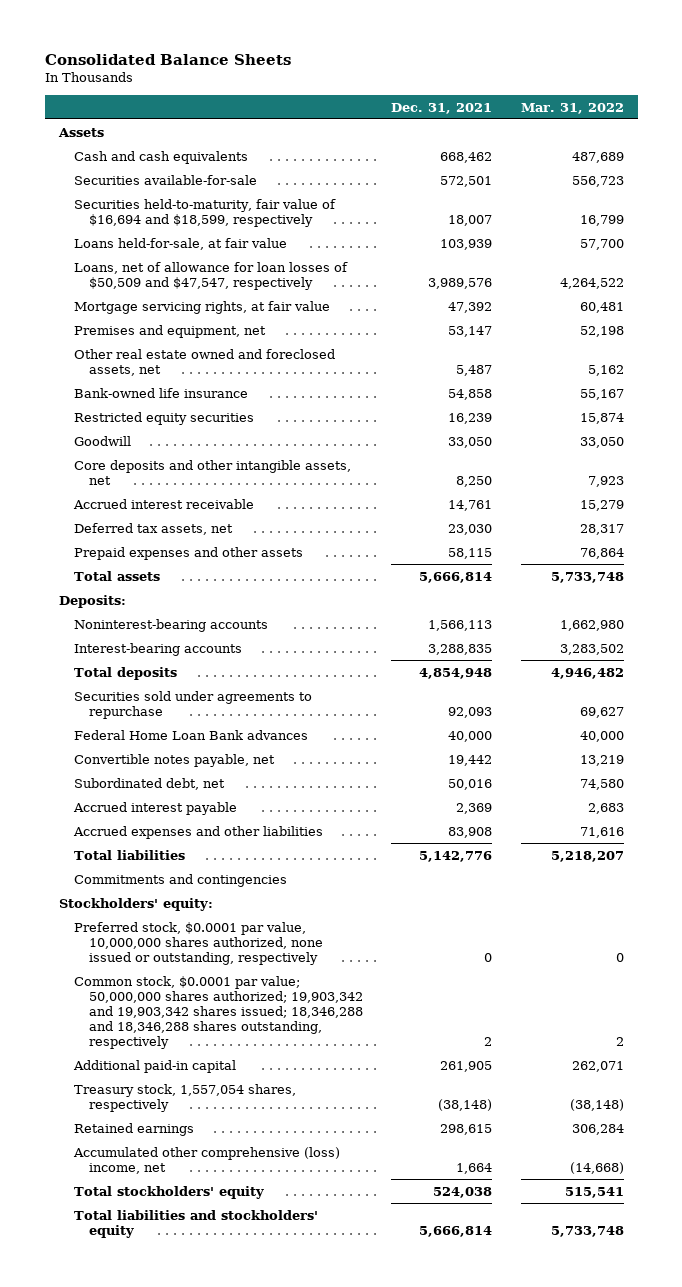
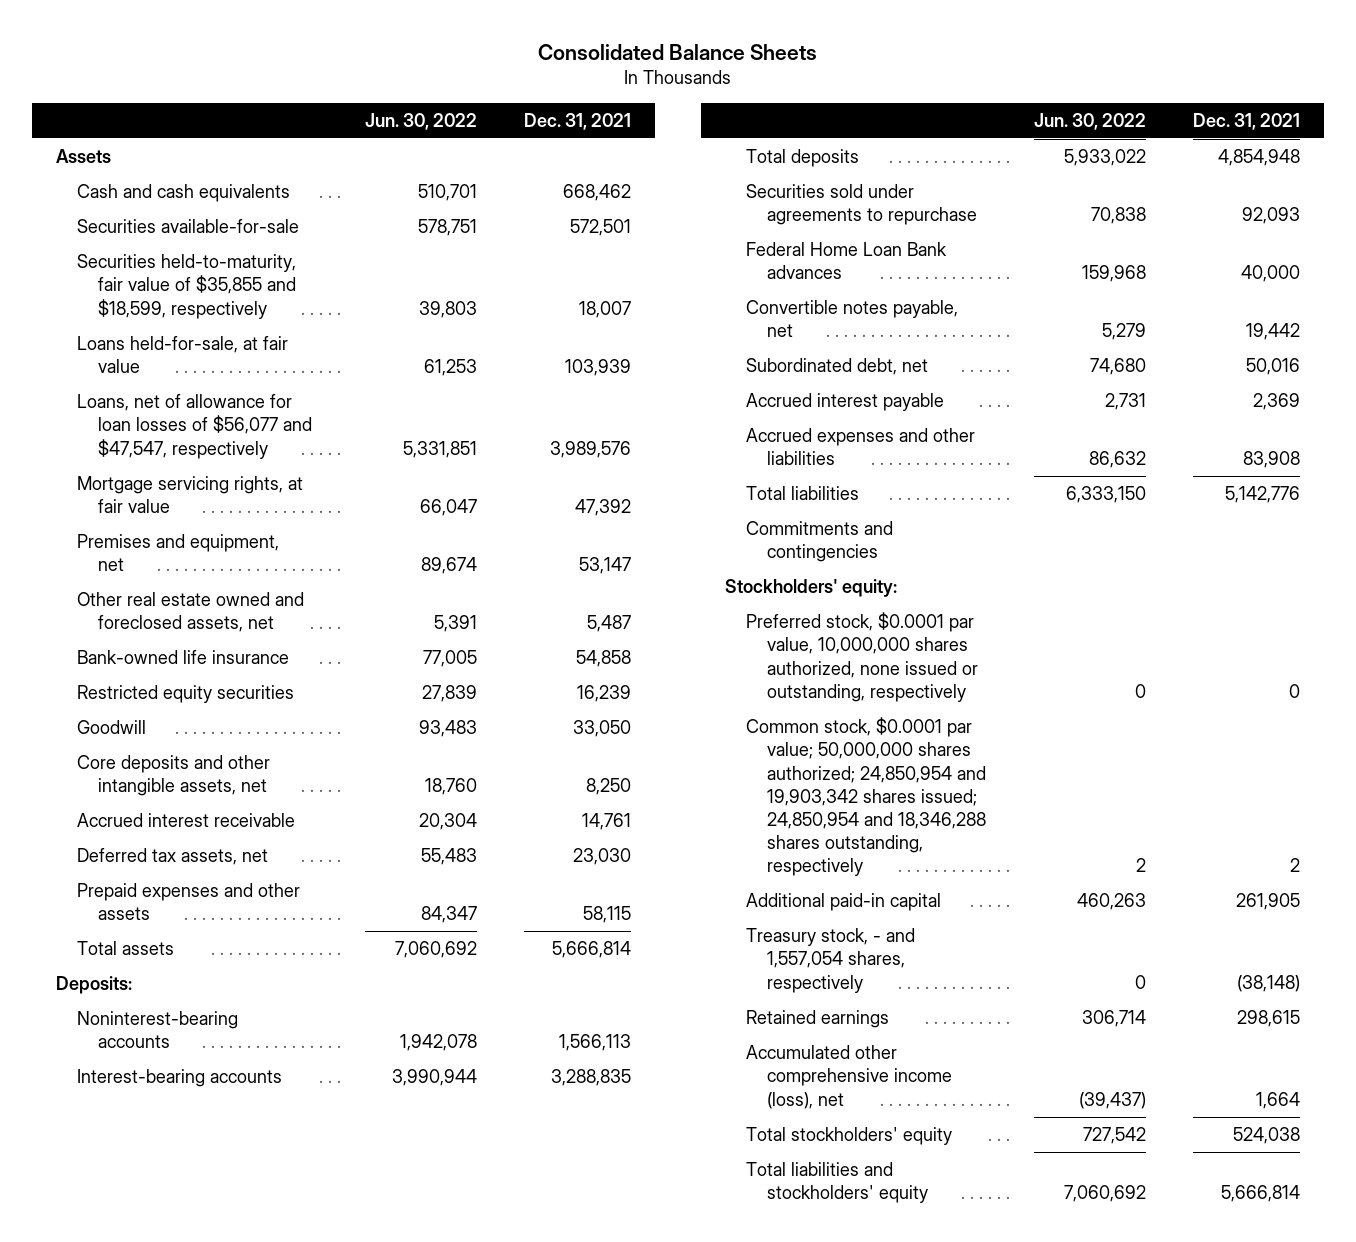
[520,102,624,114] Mar. 31, 2022 -> none
none -> [364,112,477,130] Jun. 30, 2022
[73,198,336,227] Securities held-to-maturity, fair value of $16,694 and $18,599, respectively -> [76,254,296,319] Securities held-to-maturity, fair value of $35,855 and $18,599, respectively
[73,261,348,290] Loans, net of allowance for loan losses of $50,509 and $47,547, respectively -> [76,394,312,459] Loans, net of allowance for loan losses of $56,077 and $47,547, respectively
[73,975,363,1049] Common stock, $0.0001 par value; 50,000,000 shares authorized; 19,903,342 and 19,903,342 shares issued; 18,346,288 and 18,346,288 shares outstanding, respectively -> [745,717,986,877] Common stock, $0.0001 par value; 50,000,000 shares authorized; 24,850,954 and 19,903,342 shares issued; 24,850,954 and 18,346,288 shares outstanding, respectively
[73,1083,296,1112] Treasury stock, 1,557,054 shares, respectively -> [745,928,915,993] Treasury stock, - and 1,557,054 shares, respectively
[72,1146,340,1174] Accumulated other comprehensive (loss) income, net -> [745,1045,952,1109] Accumulated other comprehensive income (loss), net

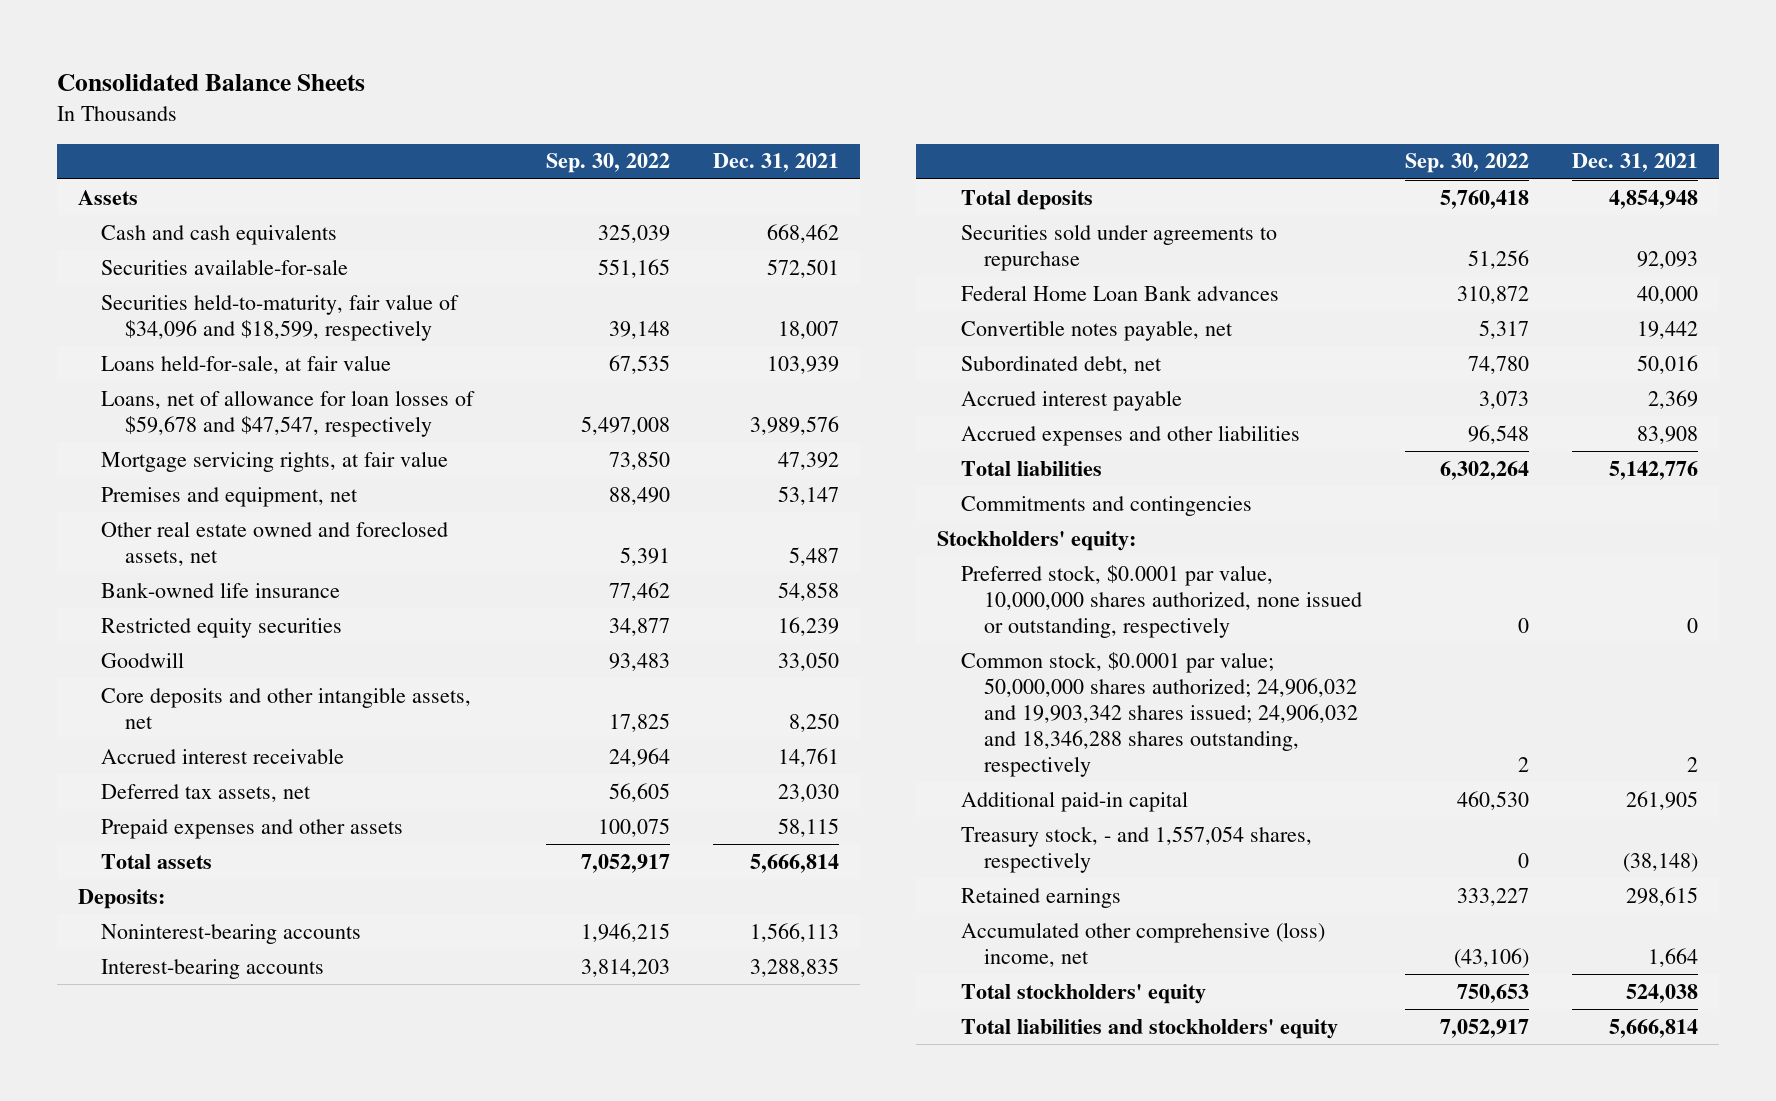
[364,112,477,130] Jun. 30, 2022 -> none
none -> [545,153,670,174] Sep. 30, 2022
[76,254,296,319] Securities held-to-maturity, fair value of $35,855 and $18,599, respectively -> [101,293,460,341] Securities held-to-maturity, fair value of $34,096 and $18,599, respectively
[76,394,312,459] Loans, net of allowance for loan losses of $56,077 and $47,547, respectively -> [101,389,476,437] Loans, net of allowance for loan losses of $59,678 and $47,547, respectively
[745,717,986,877] Common stock, $0.0001 par value; 50,000,000 shares authorized; 24,850,954 and 19,903,342 shares issued; 24,850,954 and 18,346,288 shares outstanding, respectively -> [960,651,1358,777] Common stock, $0.0001 par value; 50,000,000 shares authorized; 24,906,032 and 19,903,342 shares issued; 24,906,032 and 18,346,288 shares outstanding, respectively
[745,1045,952,1109] Accumulated other comprehensive income (loss), net -> [960,921,1325,967] Accumulated other comprehensive (loss) income, net

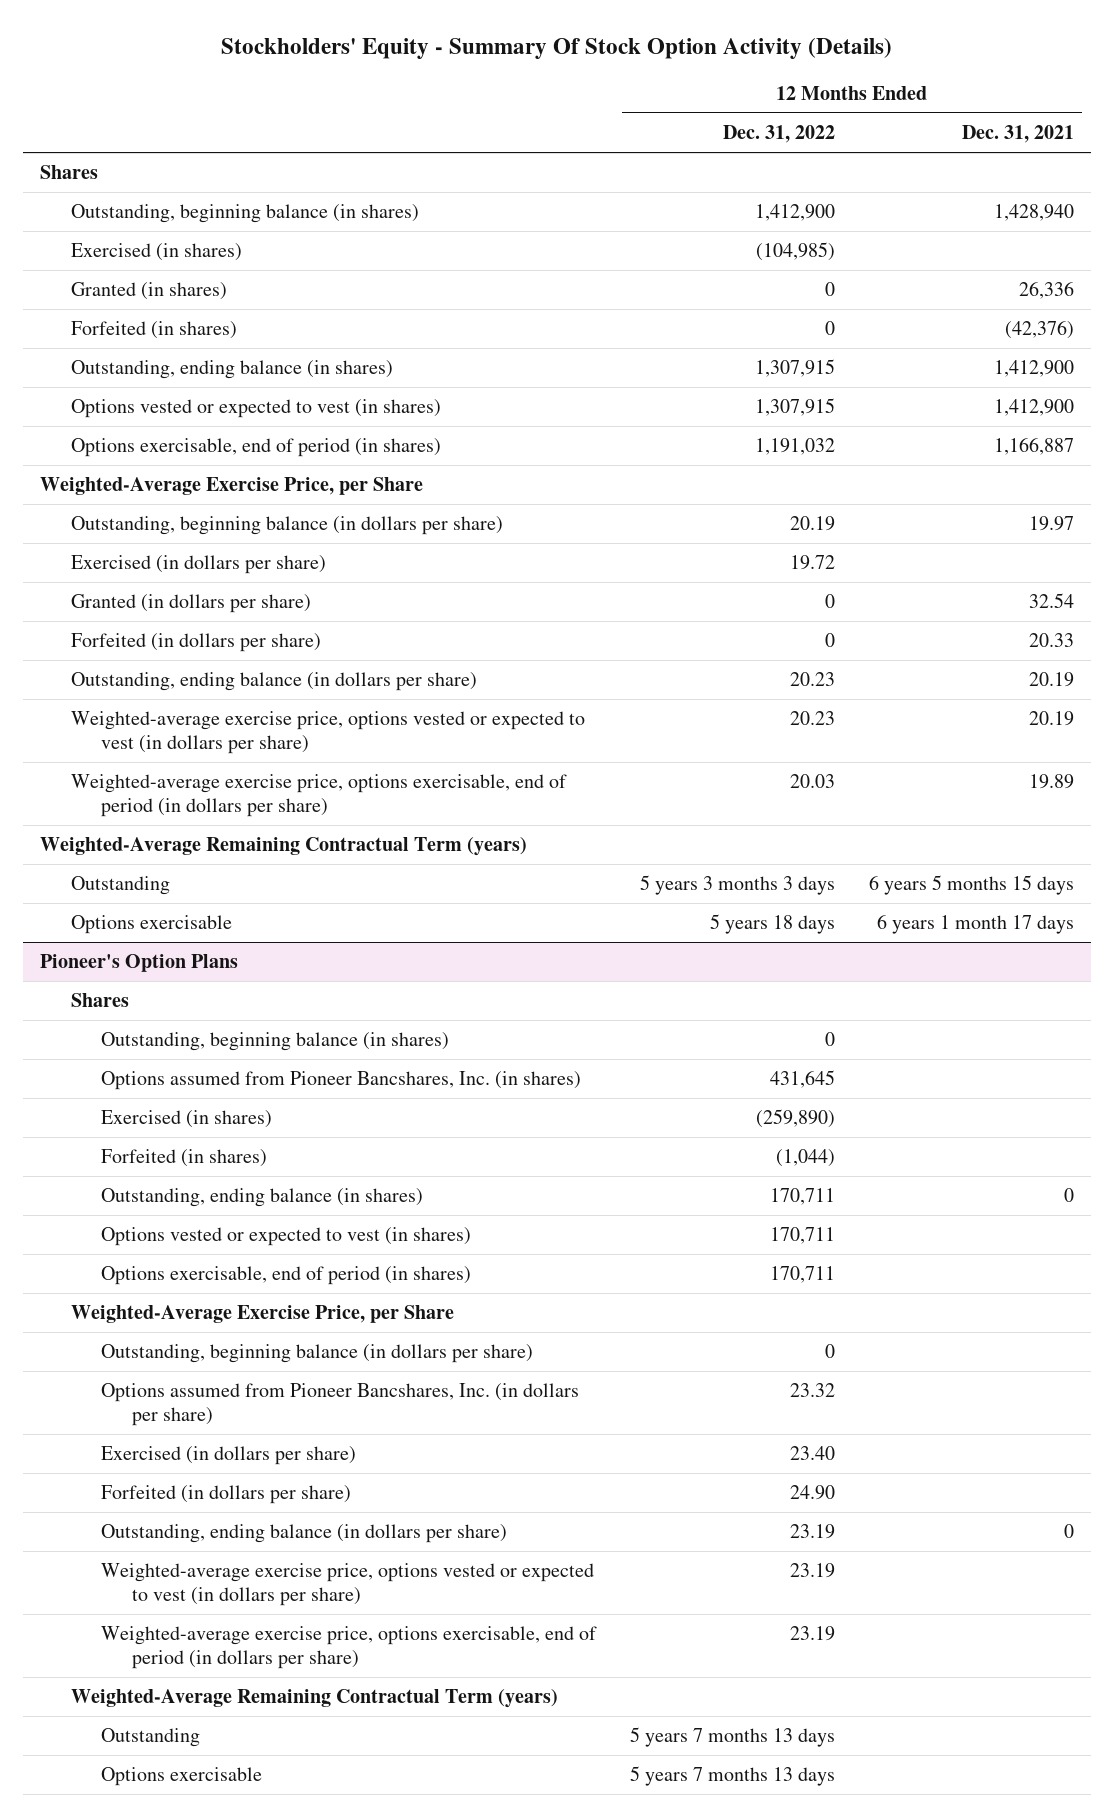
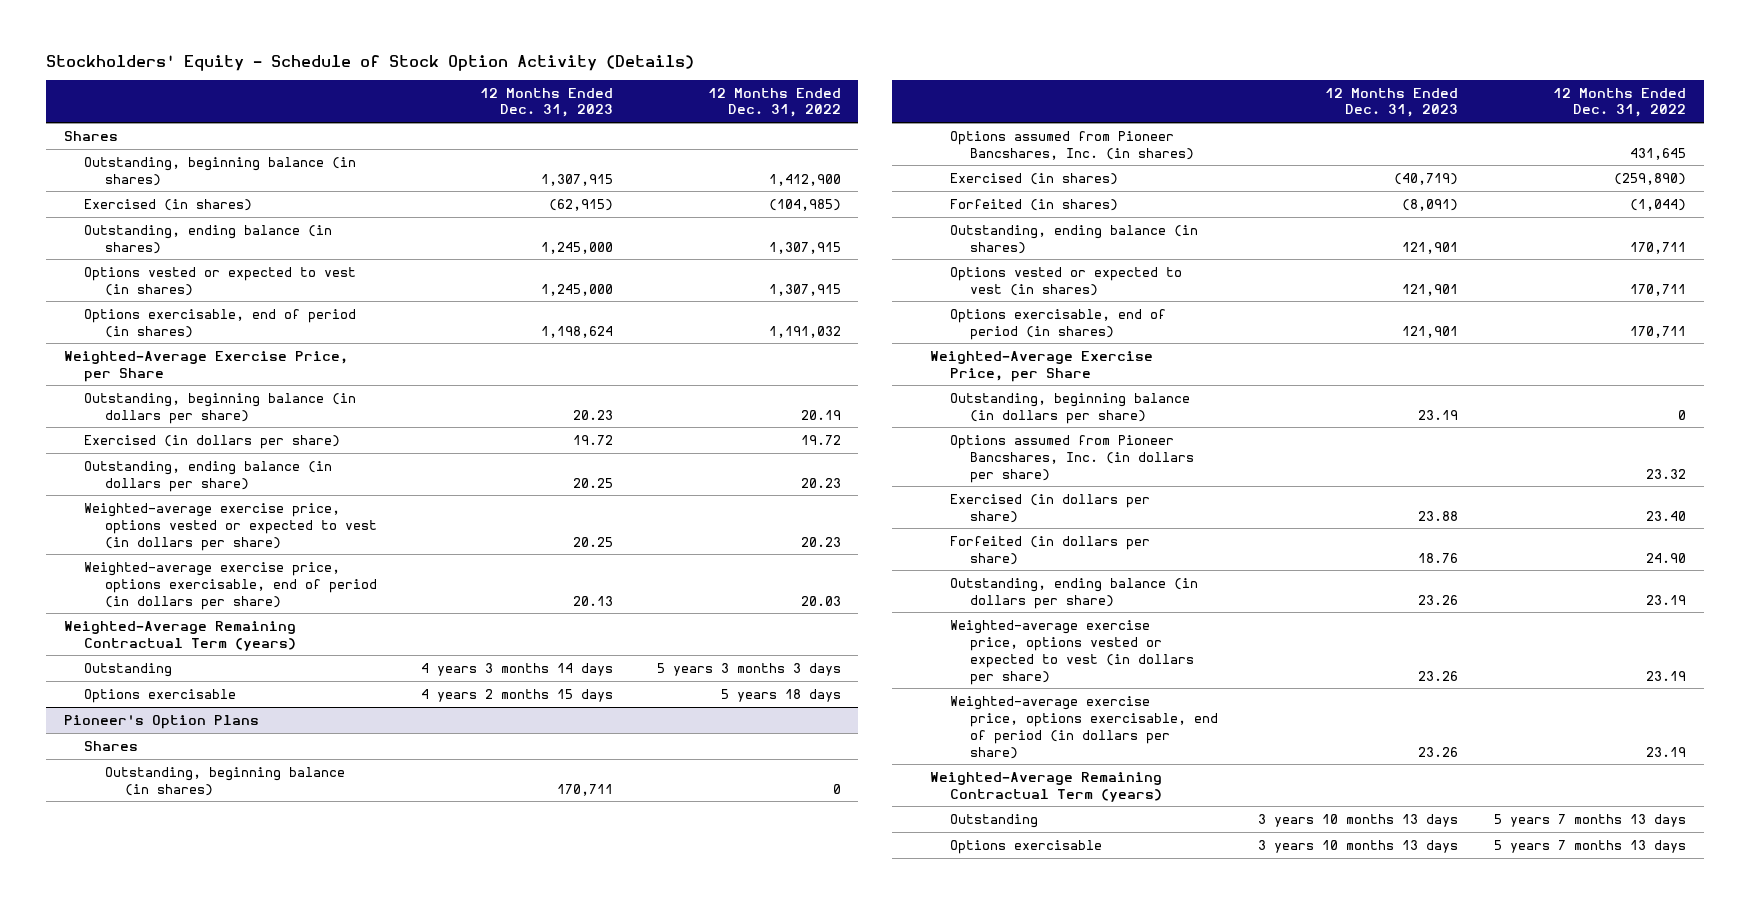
[221,37,893,59] Stockholders' Equity - Summary Of Stock Option Activity (Details) -> [46,54,695,71] Stockholders' Equity - Schedule of Stock Option Activity (Details)
[962,124,1075,143] Dec. 31, 2021 -> none
none -> [479,87,613,118] 12 Months Ended Dec. 31, 2023
[70,282,227,301] Granted (in shares) -> none
[70,321,237,340] Forfeited (in shares) -> none
[70,594,311,614] Granted (in dollars per share) -> none
[70,633,321,653] Forfeited (in dollars per share) -> none

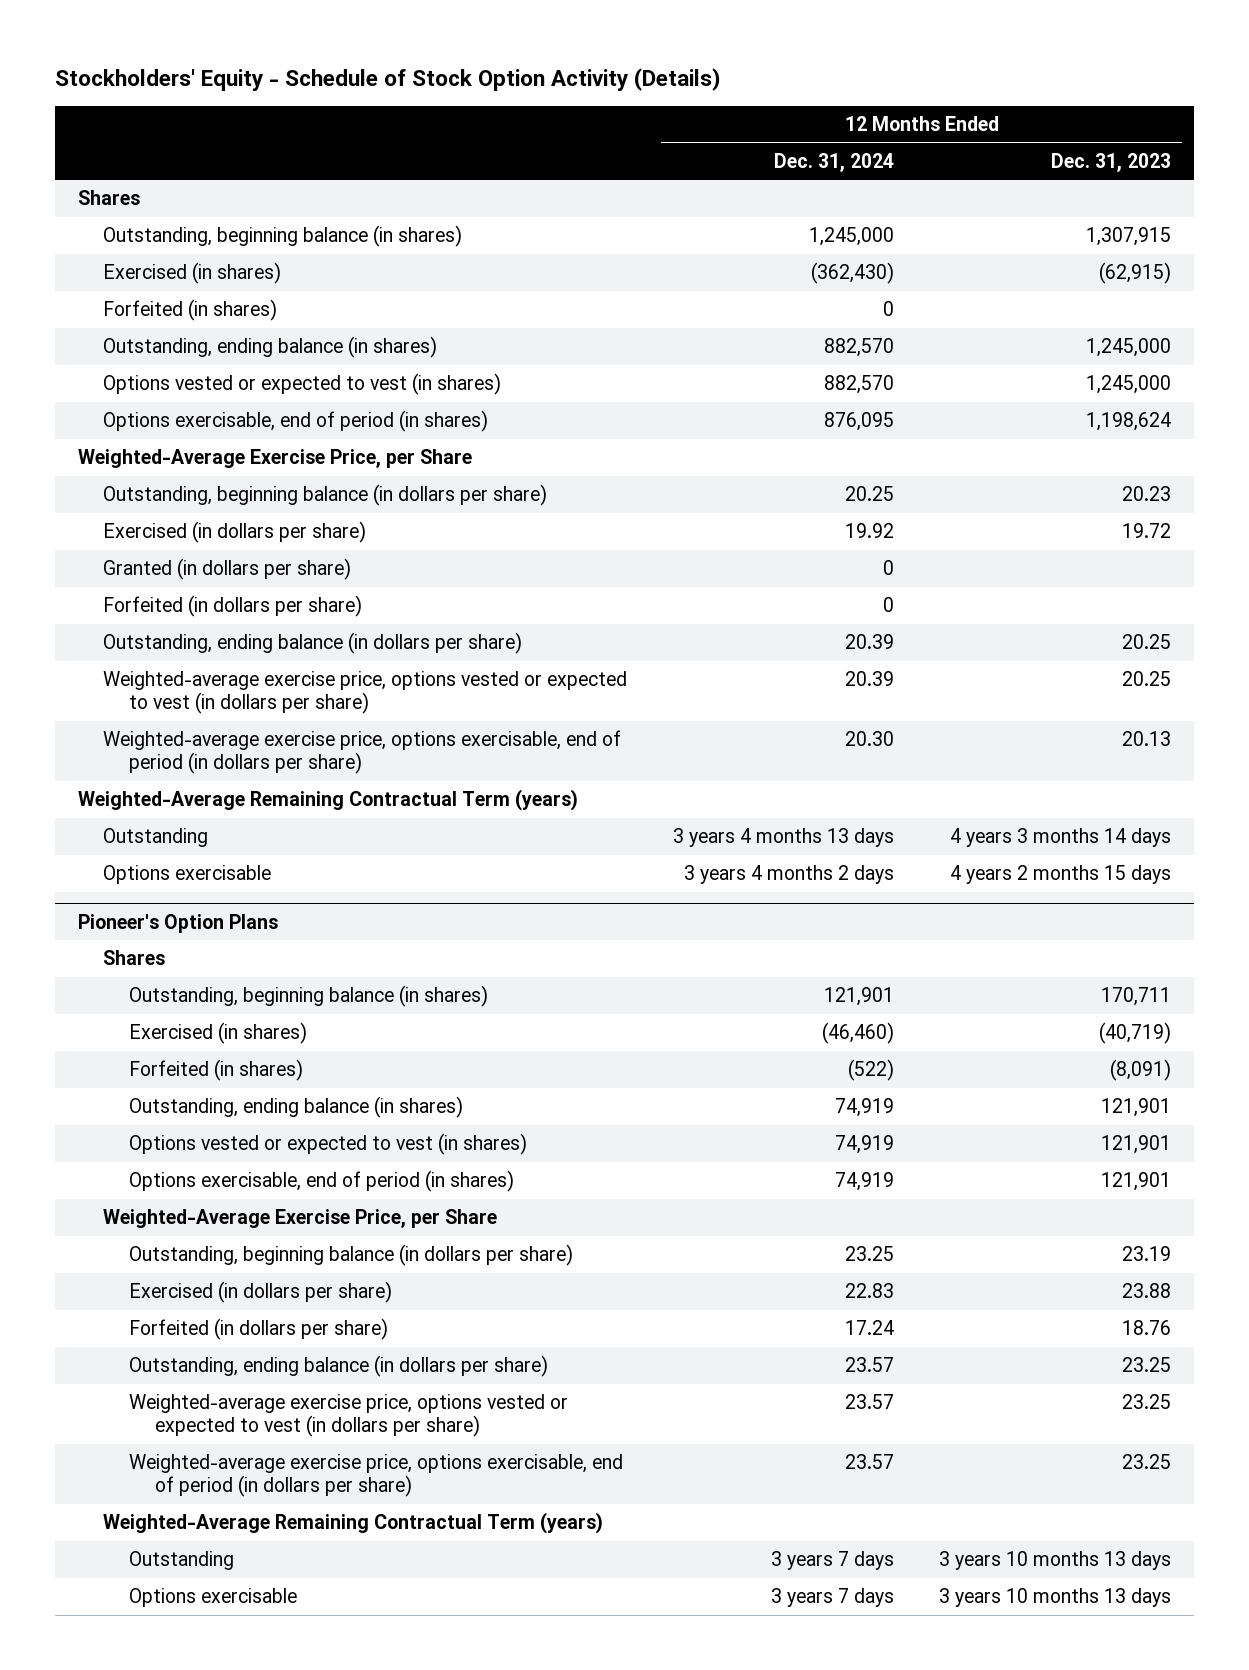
[707,87,841,118] 12 Months Ended Dec. 31, 2022 -> none
none -> [773,152,894,172] Dec. 31, 2024
none -> [103,299,278,322] Forfeited (in shares)
none -> [103,558,352,581] Granted (in dollars per share)
none -> [103,595,363,618] Forfeited (in dollars per share)
[950,130,1195,160] Options assumed from Pioneer Bancshares, Inc. (in shares) -> none
[950,434,1195,483] Options assumed from Pioneer Bancshares, Inc. (in dollars per share) -> none
[1418,594,1459,605] 23.26 -> [1121,1357,1171,1373] 23.25
[1418,670,1459,681] 23.26 -> [1121,1394,1171,1410] 23.25
[1418,746,1459,757] 23.26 -> [1121,1454,1171,1470] 23.25

